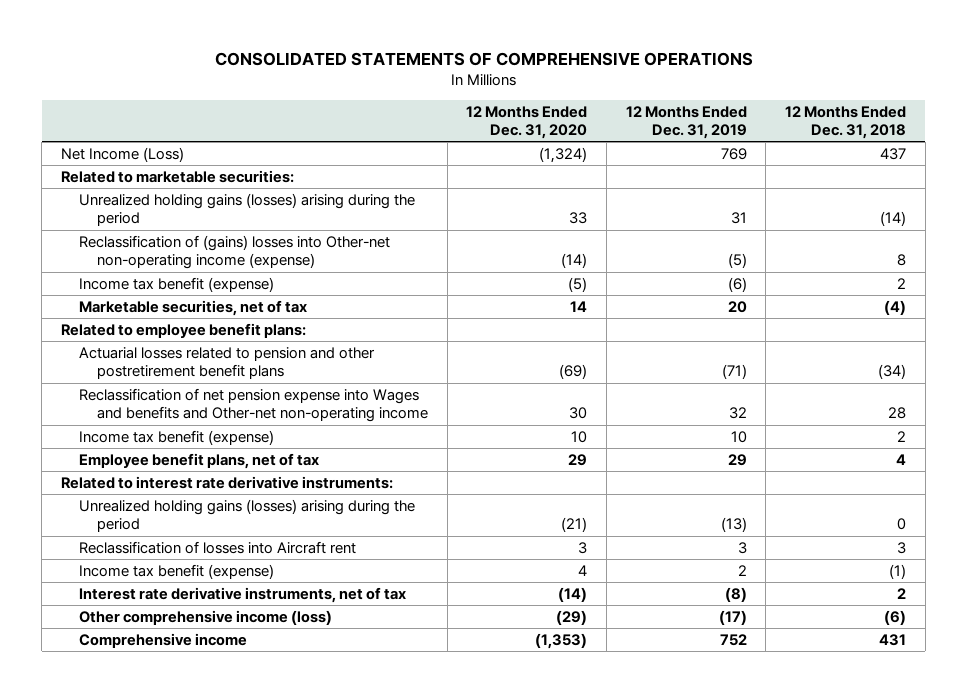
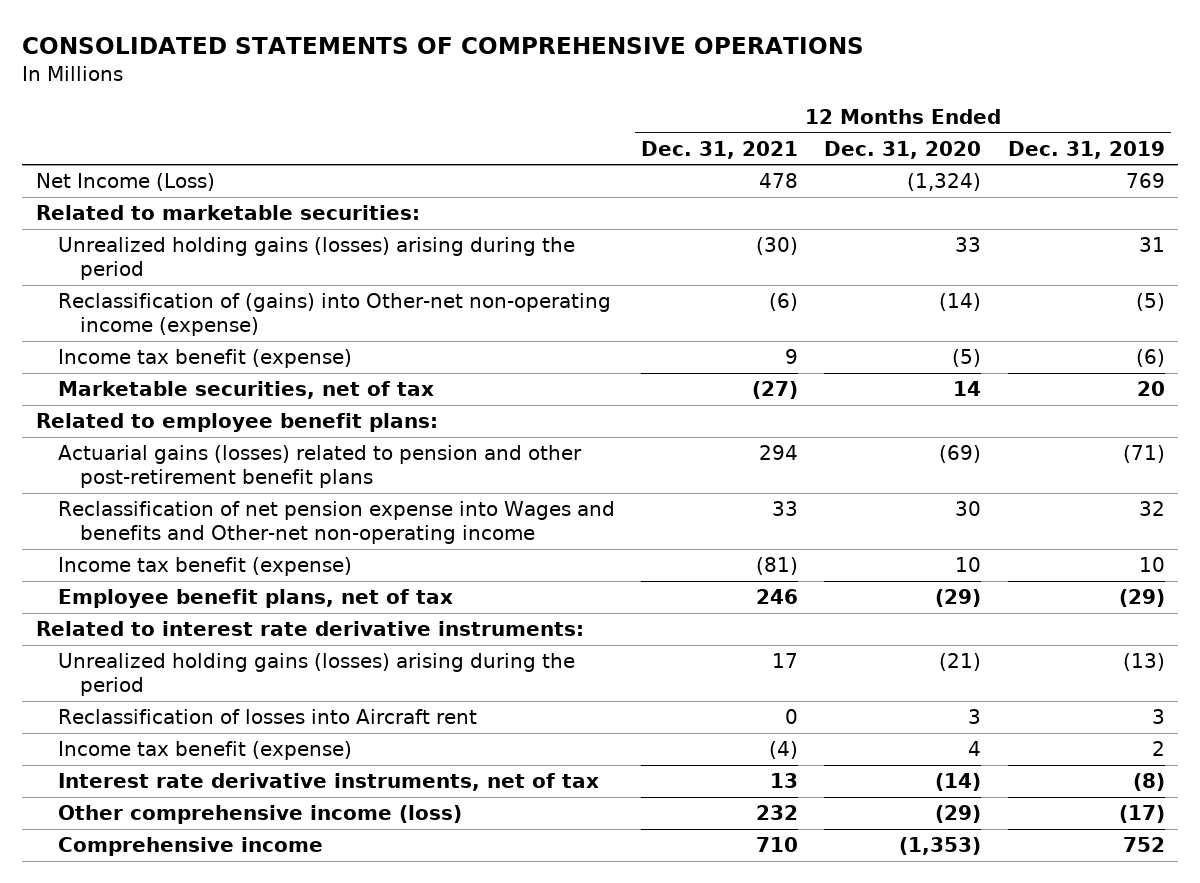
[785,105,907,140] 12 Months Ended Dec. 31, 2018 -> none
none -> [641,140,799,159] Dec. 31, 2021
[78,234,390,270] Reclassification of (gains) losses into Other-net non-operating income (expense) -> [57,293,611,337] Reclassification of (gains) into Other-net non-operating income (expense)
[78,346,375,380] Actuarial losses related to pension and other postretirement benefit plans -> [57,445,582,489] Actuarial gains (losses) related to pension and other post-retirement benefit plans
[568,453,588,466] 29 -> [935,589,982,608] (29)
[727,453,747,466] 29 -> [1118,589,1165,608] (29)

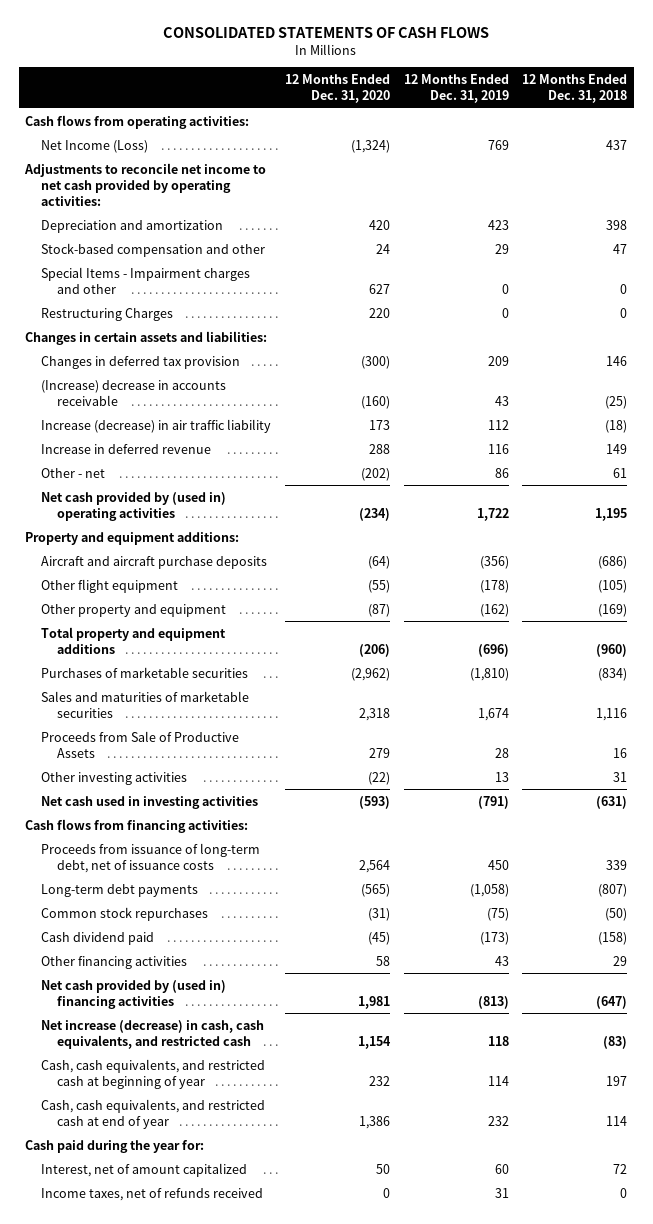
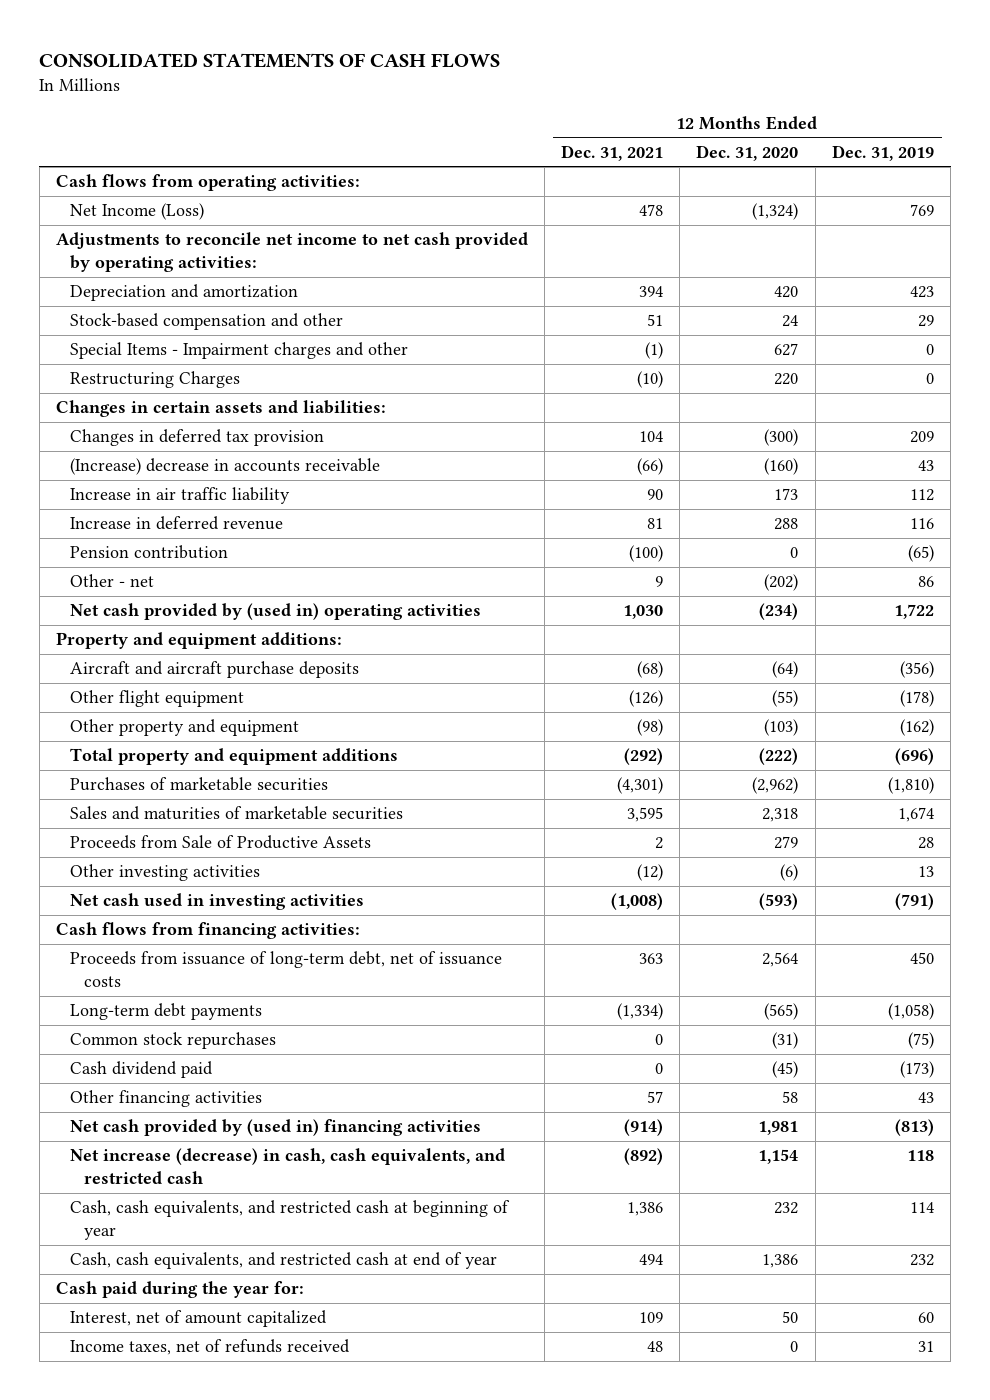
[522,74,628,104] 12 Months Ended Dec. 31, 2018 -> none
none -> [561,144,664,161] Dec. 31, 2021
[41,418,272,433] Increase (decrease) in air traffic liability -> [69,487,290,505] Increase in air traffic liability
none -> [69,545,228,560] Pension contribution
[368,603,391,617] (87) -> [764,719,799,737] (103)
[359,643,391,657] (206) -> [759,748,799,766] (222)
[368,771,391,785] (22) -> [780,864,799,882] (6)

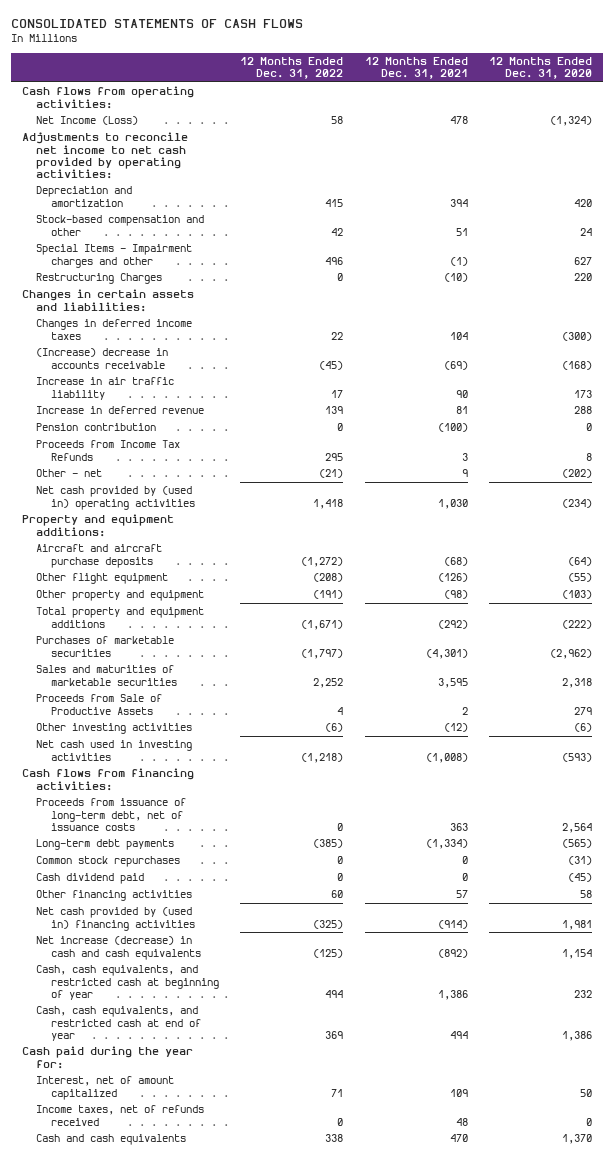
[831,144,934,161] Dec. 31, 2019 -> none
none -> [240,57,344,80] 12 Months Ended Dec. 31, 2022
[69,429,324,447] Changes in deferred tax provision -> [36,319,193,340] Changes in deferred income taxes
[637,458,664,476] (66) -> [443,360,468,370] (69)
[764,458,799,476] (160) -> [562,360,593,370] (168)
none -> [36,440,181,461] Proceeds from Income Tax Refunds
[69,1148,505,1185] Net increase (decrease) in cash, cash equivalents, and restricted cash -> [36,936,201,960] Net increase (decrease) in cash and cash equivalents
none -> [36,1134,187,1146] Cash and cash equivalents

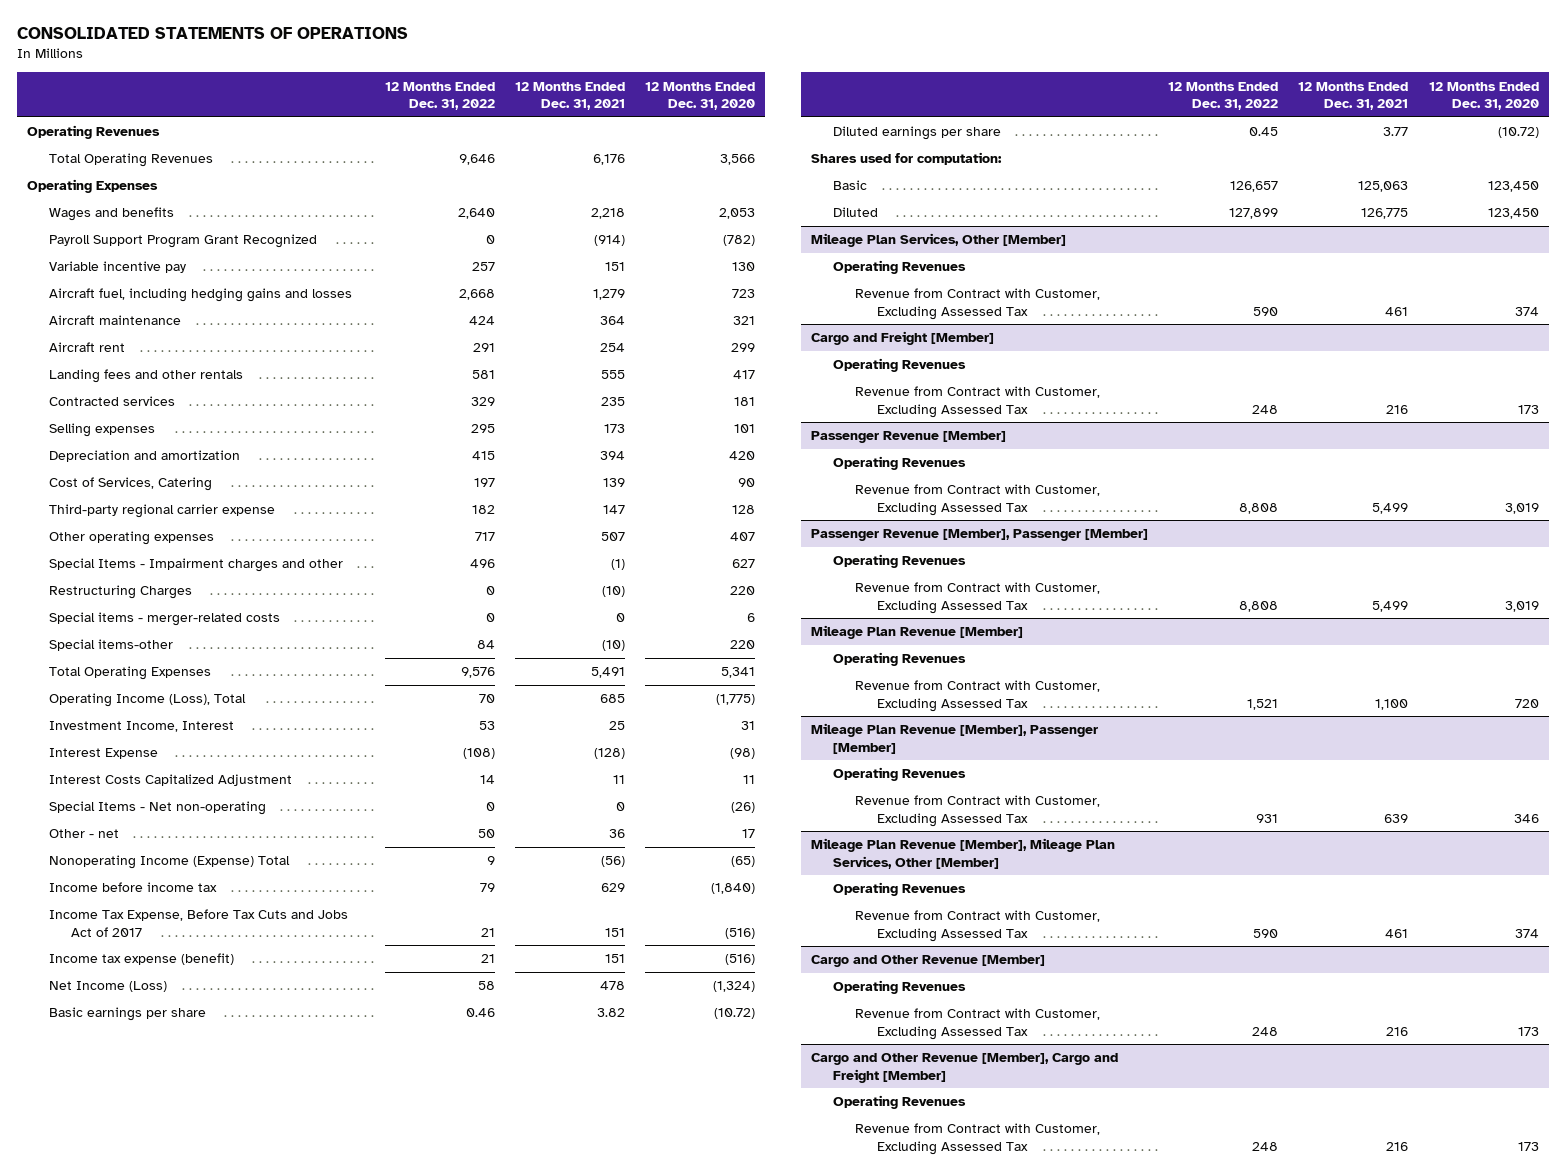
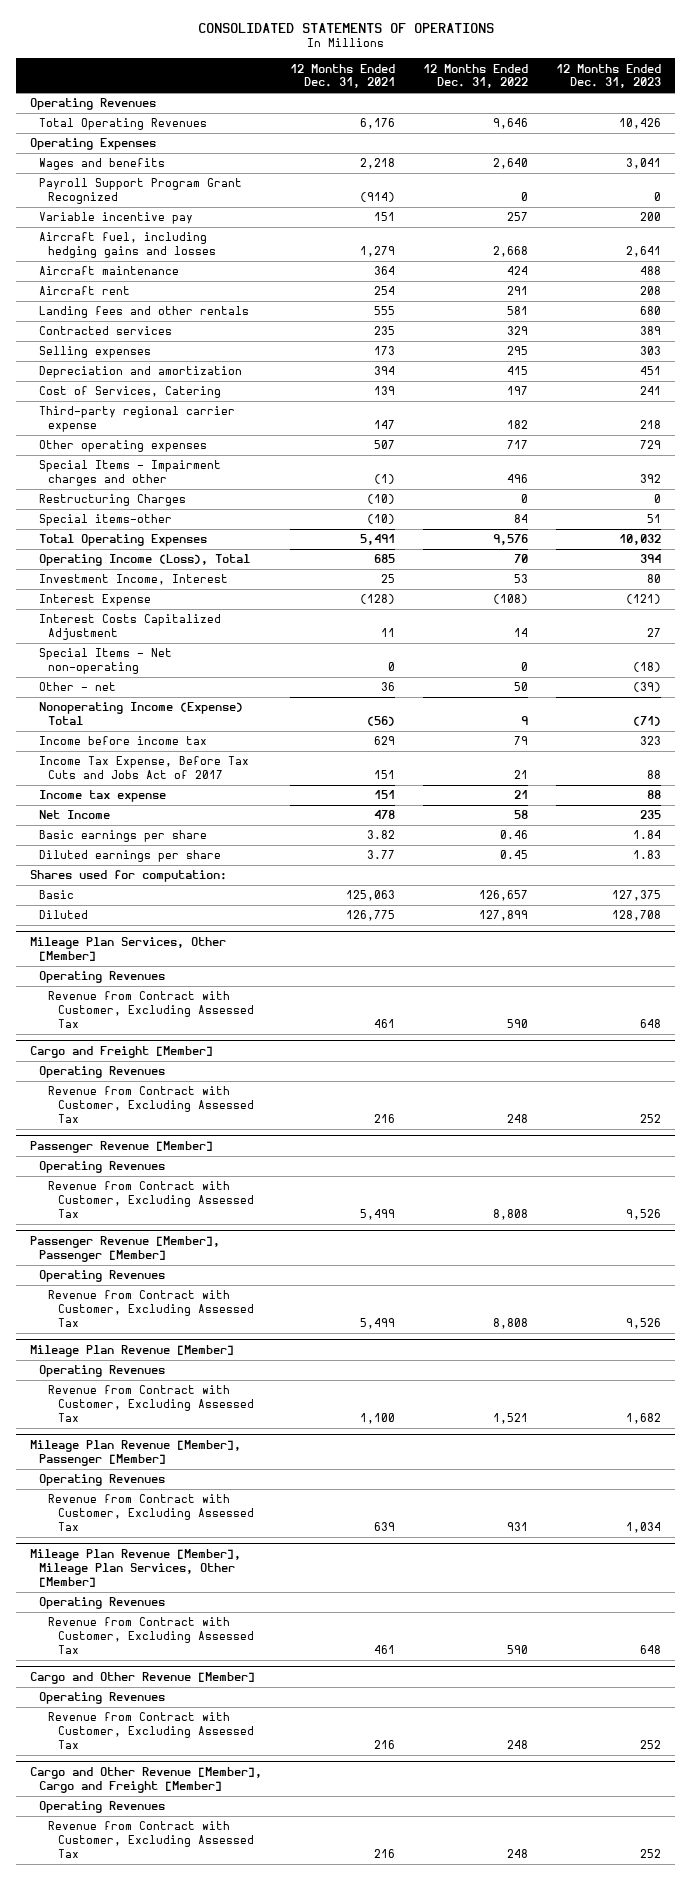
[645,81,756,111] 12 Months Ended Dec. 31, 2020 -> none
none -> [556,63,662,89] 12 Months Ended Dec. 31, 2023
[49,612,281,627] Special items - merger-related costs -> none
[49,953,235,966] Income tax expense (benefit) -> [39,790,167,803] Income tax expense
[49,981,168,993] Net Income (Loss) -> [39,810,111,820] Net Income

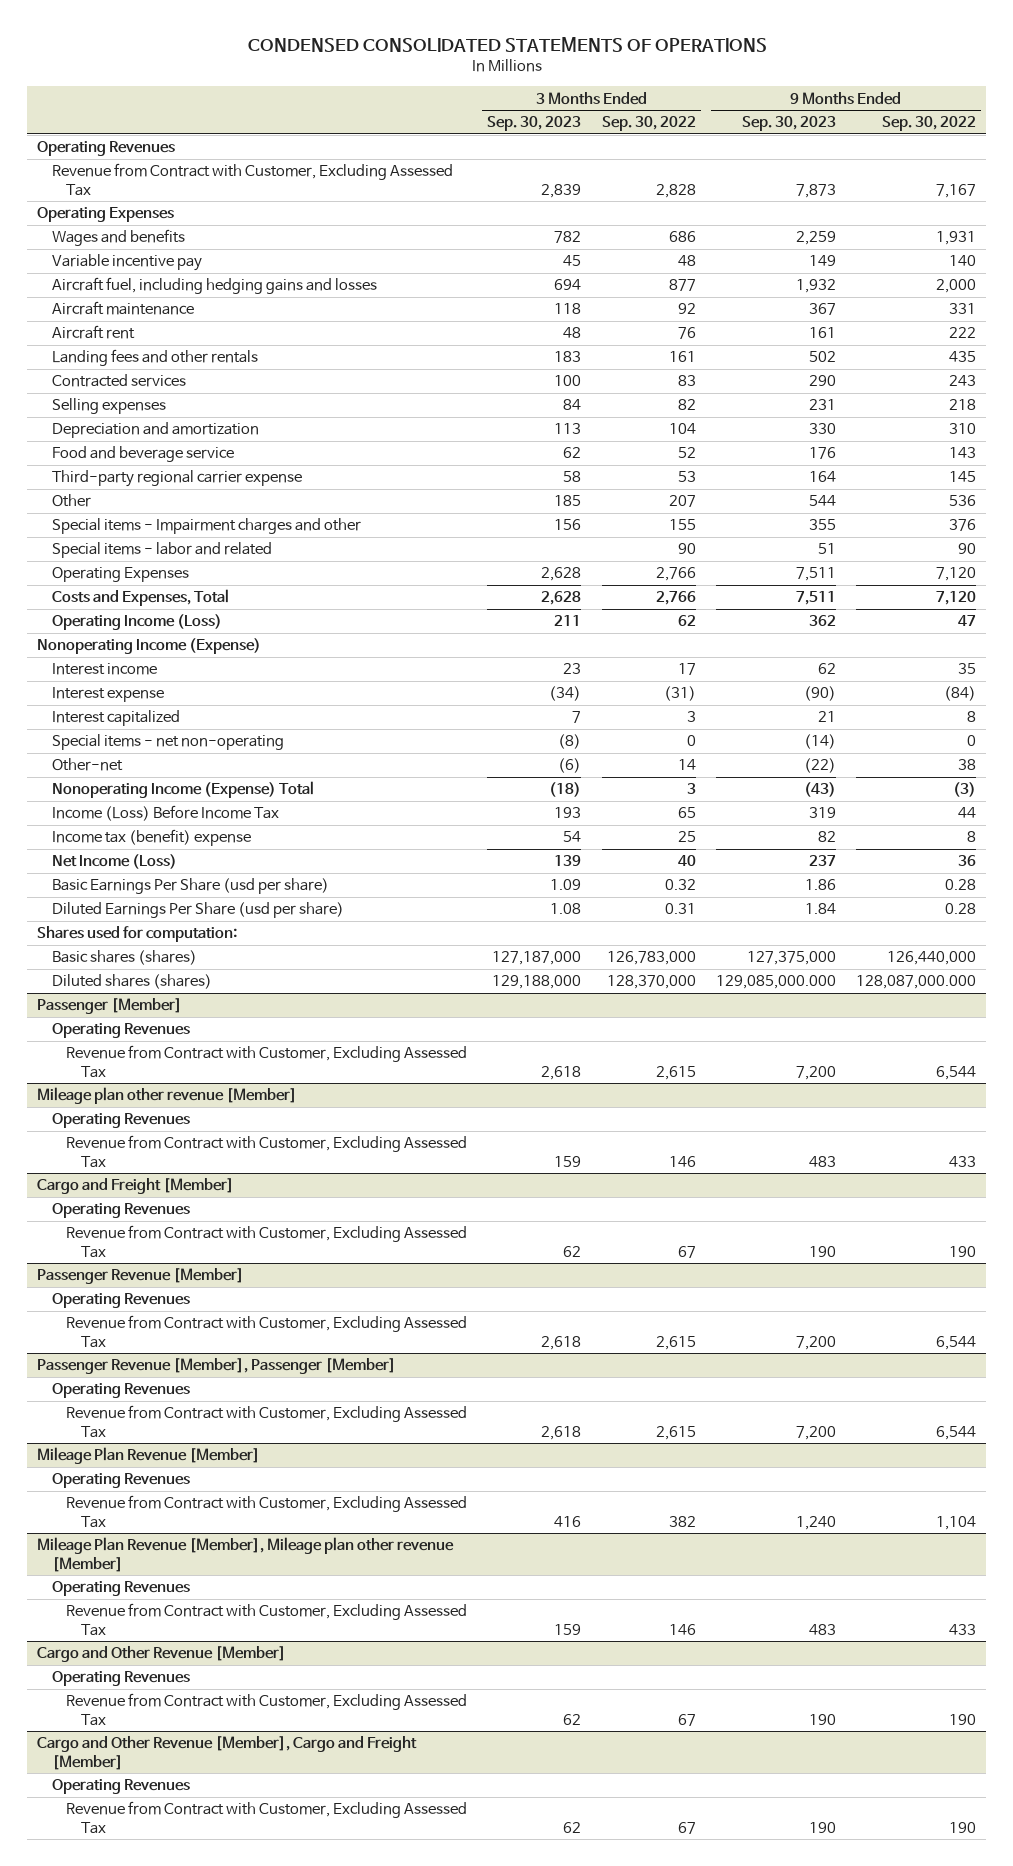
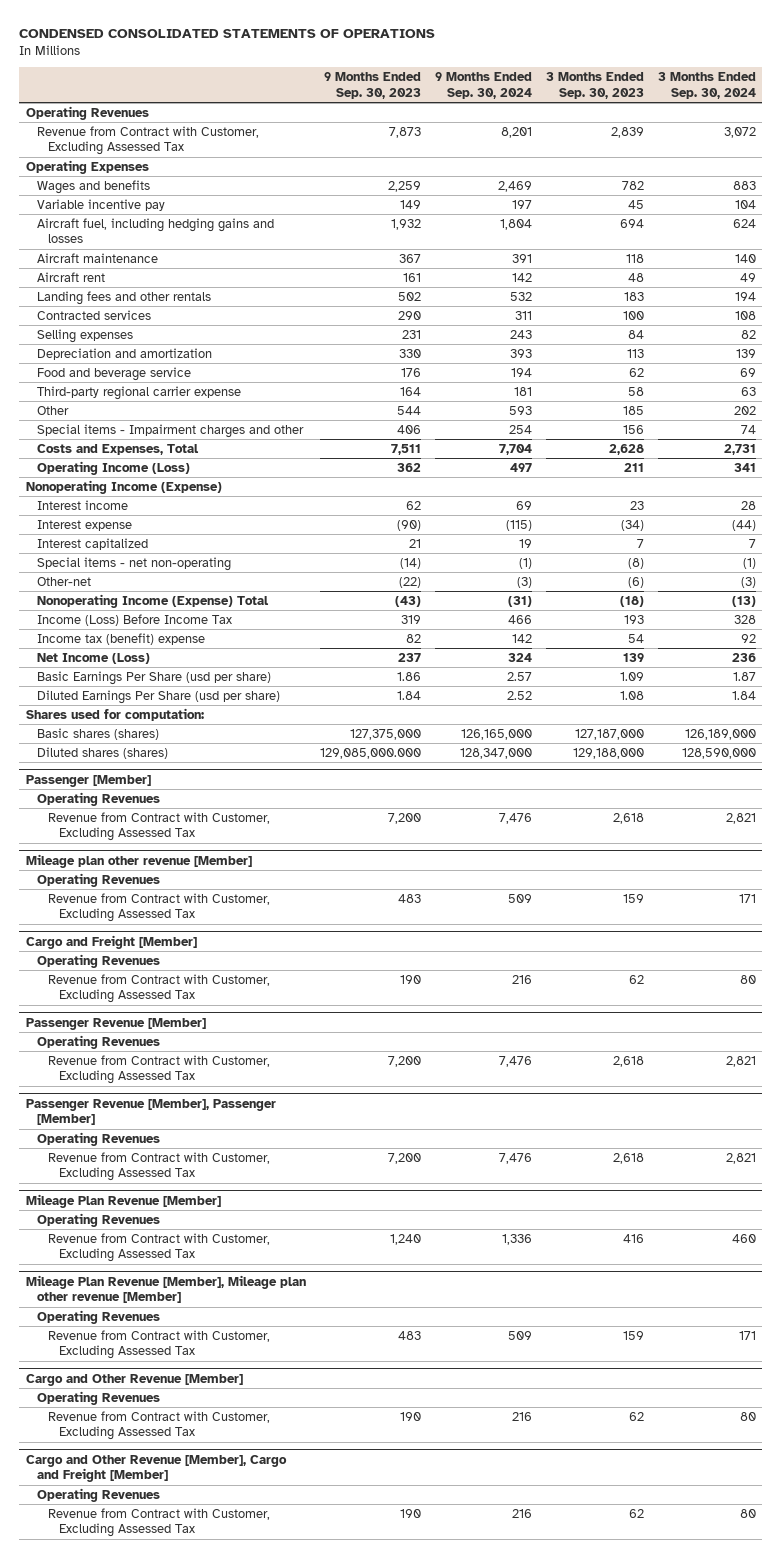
[601,116,696,132] Sep. 30, 2022 -> none
[882,116,977,132] Sep. 30, 2022 -> none
none -> [434,72,532,99] 9 Months Ended Sep. 30, 2024
none -> [657,72,756,99] 3 Months Ended Sep. 30, 2024
[51,542,272,559] Special items - labor and related -> none
[51,567,189,583] Operating Expenses -> none
[808,519,836,531] 355 -> [396,424,421,434] 406

